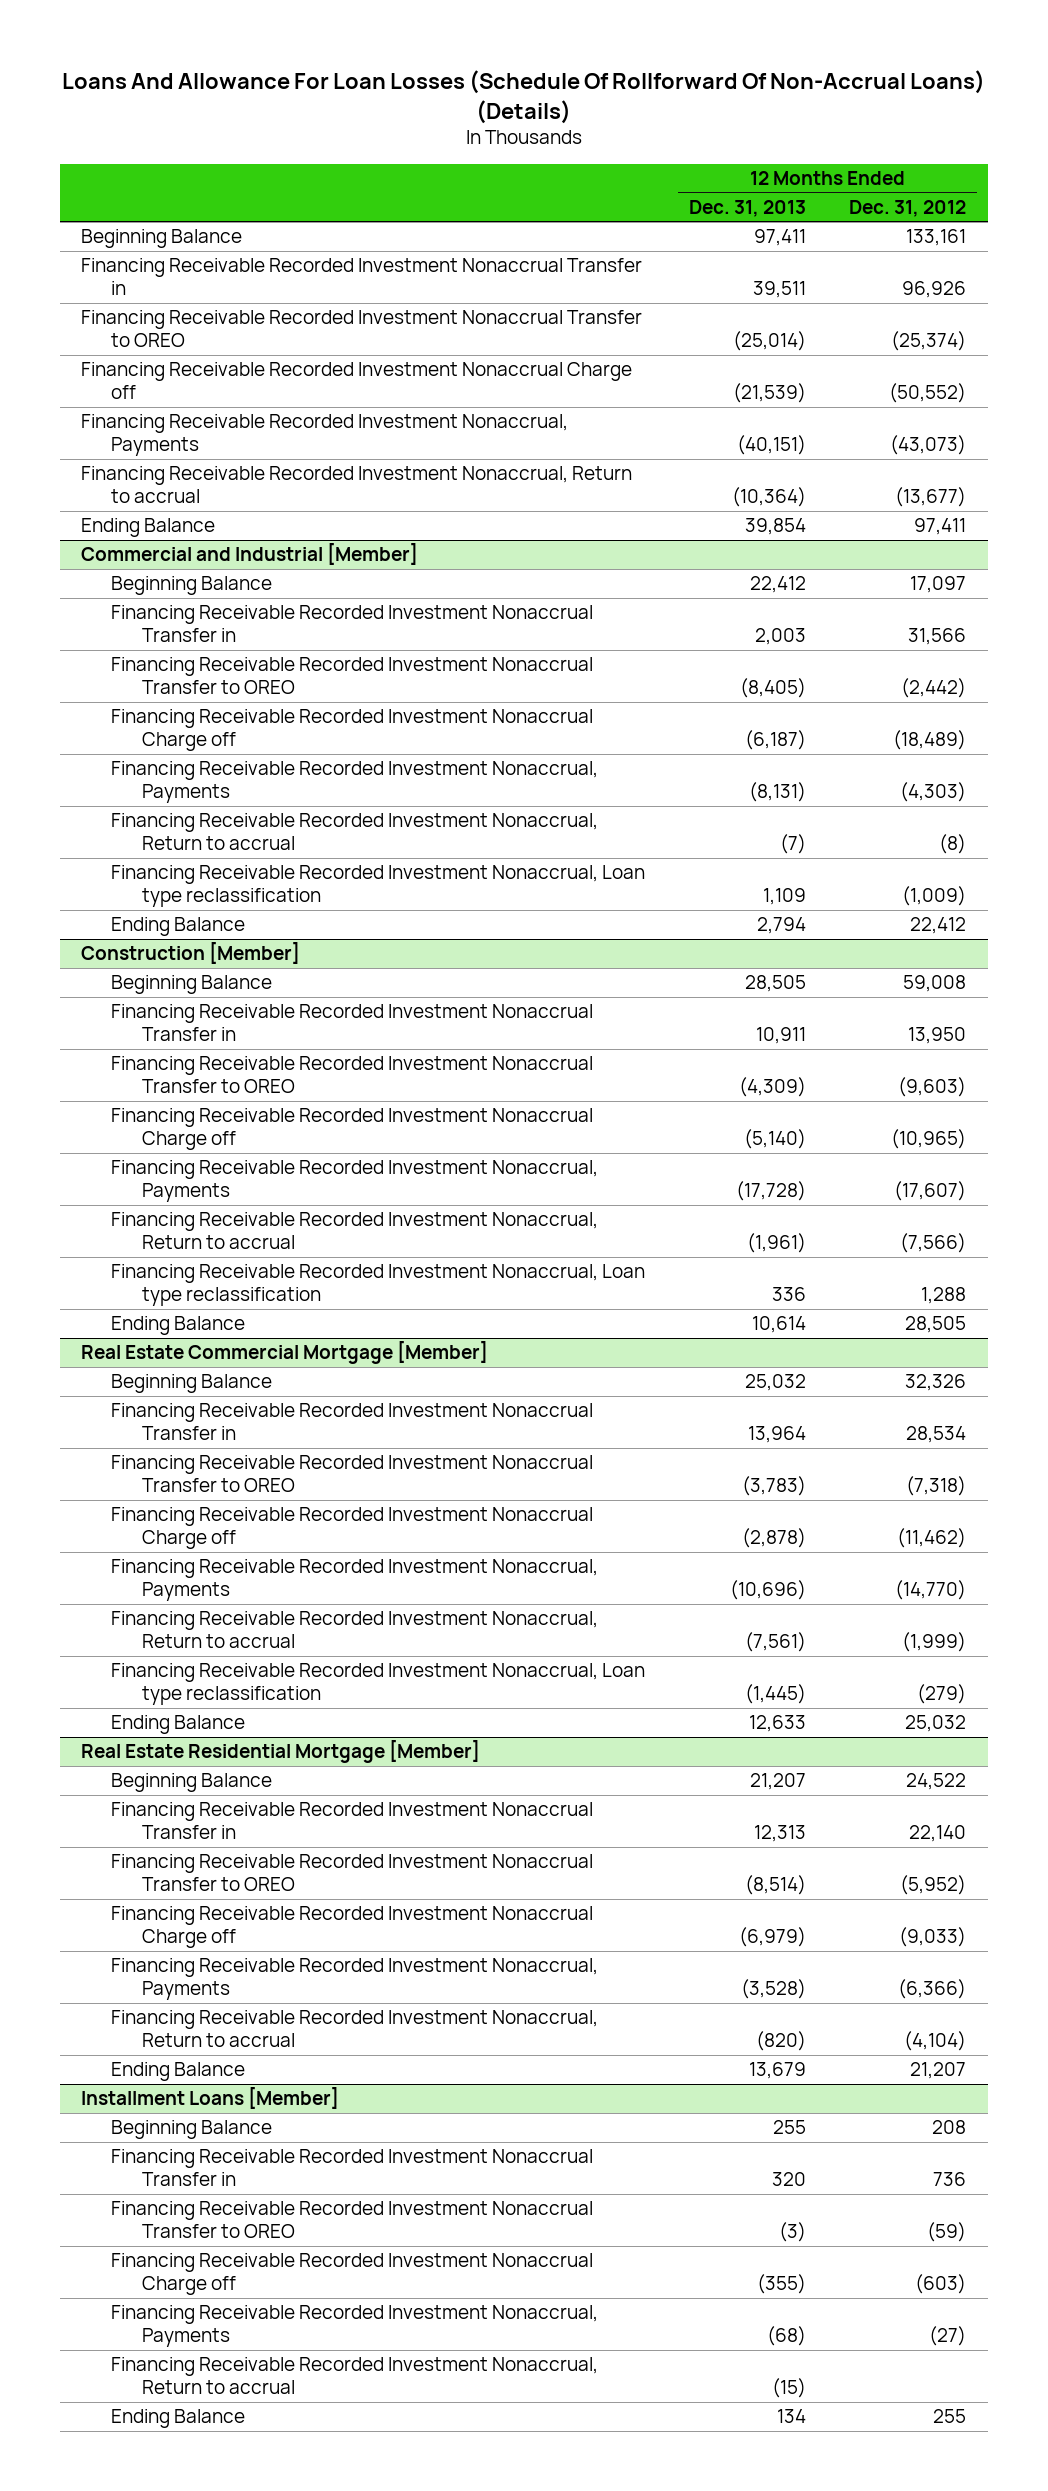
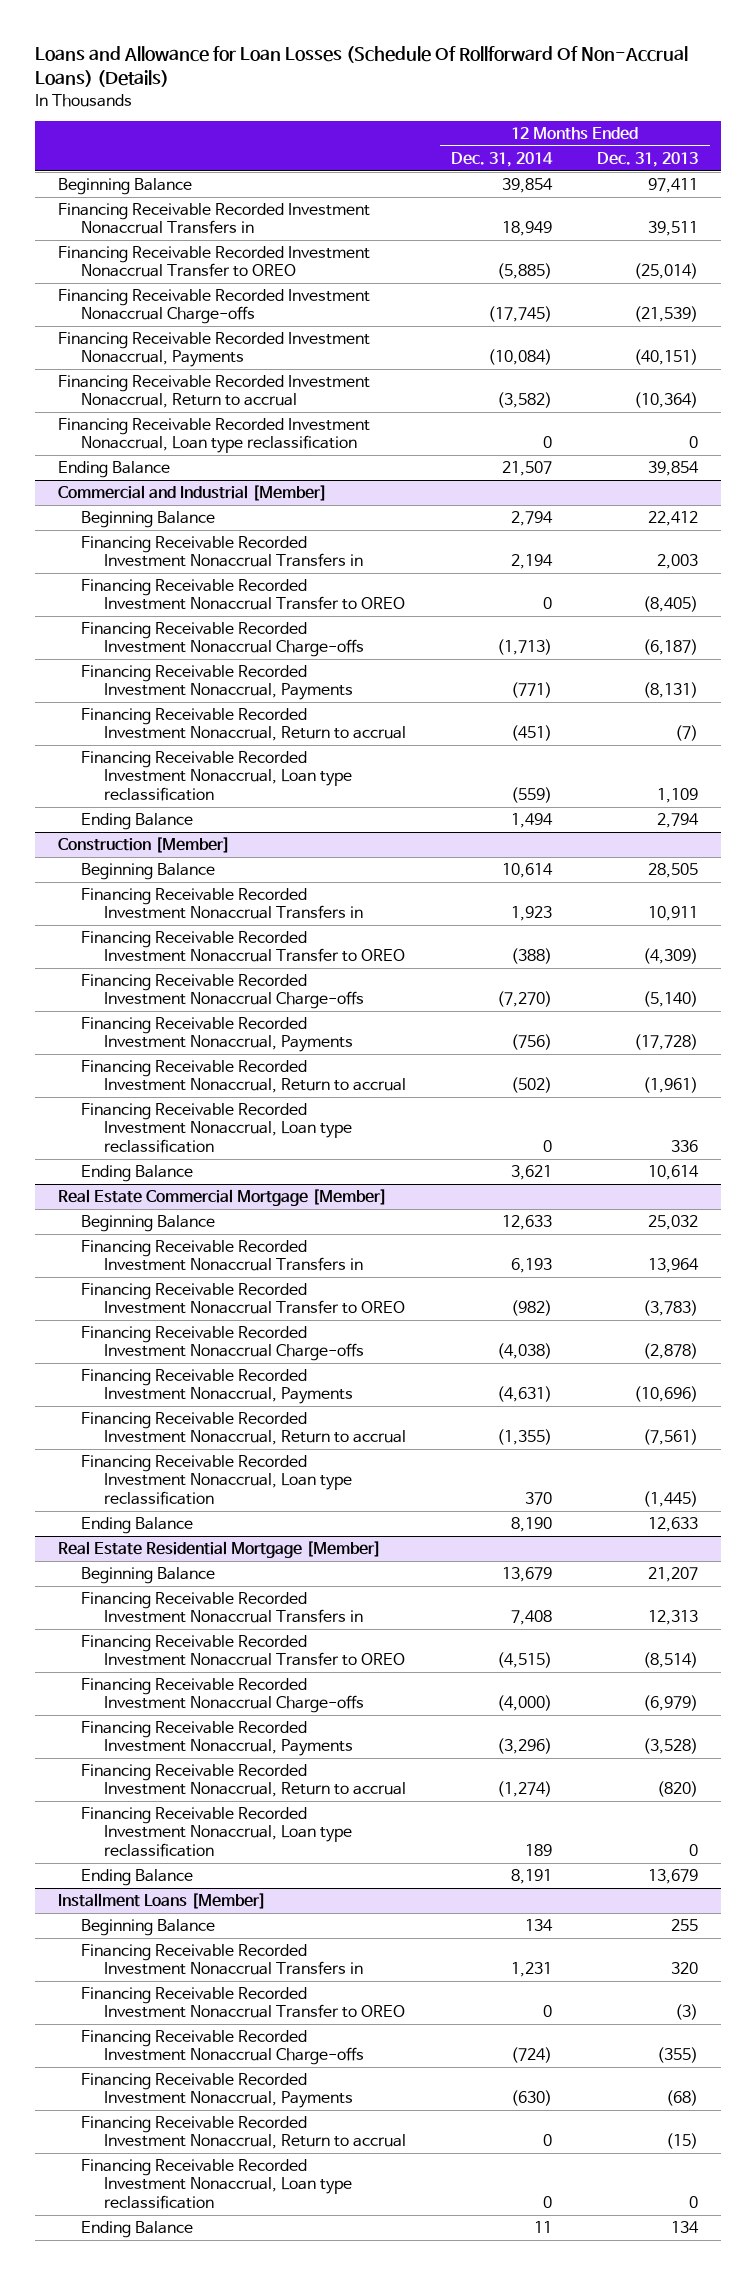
[61,70,985,124] Loans And Allowance For Loan Losses (Schedule Of Rollforward Of Non-Accrual Loans) (Details) -> [35,45,689,88] Loans and Allowance for Loan Losses (Schedule Of Rollforward Of Non-Accrual Loans) (Details)
[849,199,967,217] Dec. 31, 2012 -> none
none -> [451,151,554,167] Dec. 31, 2014
[81,258,643,296] Financing Receivable Recorded Investment Nonaccrual Transfer in -> [57,202,370,235] Financing Receivable Recorded Investment Nonaccrual Transfers in
[81,362,633,400] Financing Receivable Recorded Investment Nonaccrual Charge off -> [57,288,370,325] Financing Receivable Recorded Investment Nonaccrual Charge-offs
none -> [57,417,370,454] Financing Receivable Recorded Investment Nonaccrual, Loan type reclassification
[111,605,594,643] Financing Receivable Recorded Investment Nonaccrual Transfer in -> [81,535,364,568] Financing Receivable Recorded Investment Nonaccrual Transfers in
[111,709,594,752] Financing Receivable Recorded Investment Nonaccrual Charge off -> [81,621,365,658] Financing Receivable Recorded Investment Nonaccrual Charge-offs
[111,1004,594,1042] Financing Receivable Recorded Investment Nonaccrual Transfer in -> [81,887,364,920] Financing Receivable Recorded Investment Nonaccrual Transfers in
[111,1108,594,1151] Financing Receivable Recorded Investment Nonaccrual Charge off -> [81,973,365,1010] Financing Receivable Recorded Investment Nonaccrual Charge-offs
[111,1403,594,1441] Financing Receivable Recorded Investment Nonaccrual Transfer in -> [81,1239,364,1272] Financing Receivable Recorded Investment Nonaccrual Transfers in
[111,1507,594,1550] Financing Receivable Recorded Investment Nonaccrual Charge off -> [81,1325,365,1362] Financing Receivable Recorded Investment Nonaccrual Charge-offs
[111,1802,594,1840] Financing Receivable Recorded Investment Nonaccrual Transfer in -> [81,1591,364,1624] Financing Receivable Recorded Investment Nonaccrual Transfers in
[111,1906,594,1949] Financing Receivable Recorded Investment Nonaccrual Charge off -> [81,1677,365,1714] Financing Receivable Recorded Investment Nonaccrual Charge-offs
none -> [81,1806,353,1857] Financing Receivable Recorded Investment Nonaccrual, Loan type reclassification
[111,2149,594,2187] Financing Receivable Recorded Investment Nonaccrual Transfer in -> [81,1943,364,1976] Financing Receivable Recorded Investment Nonaccrual Transfers in
[111,2253,594,2296] Financing Receivable Recorded Investment Nonaccrual Charge off -> [81,2029,365,2066] Financing Receivable Recorded Investment Nonaccrual Charge-offs
none -> [81,2158,353,2209] Financing Receivable Recorded Investment Nonaccrual, Loan type reclassification

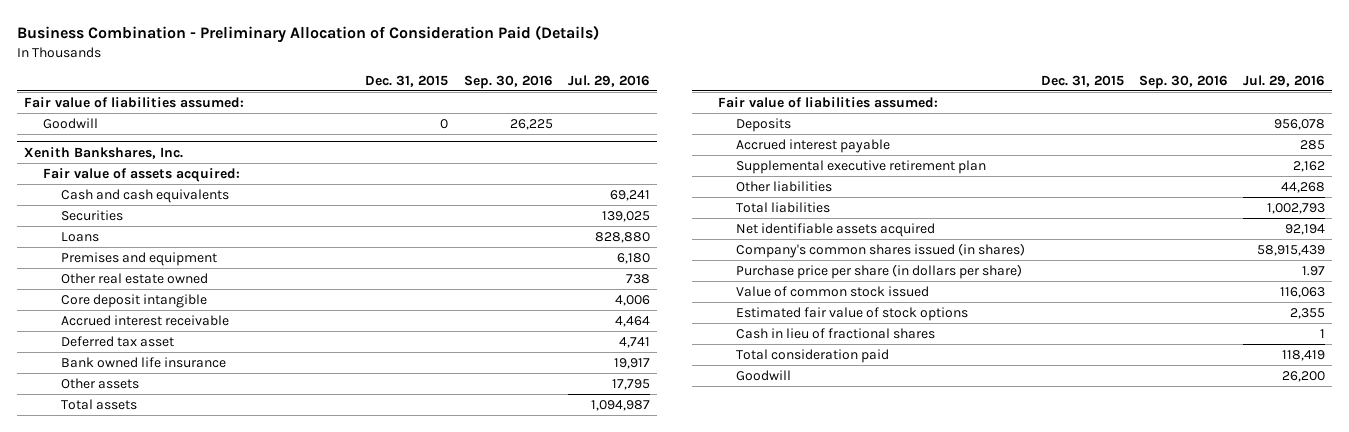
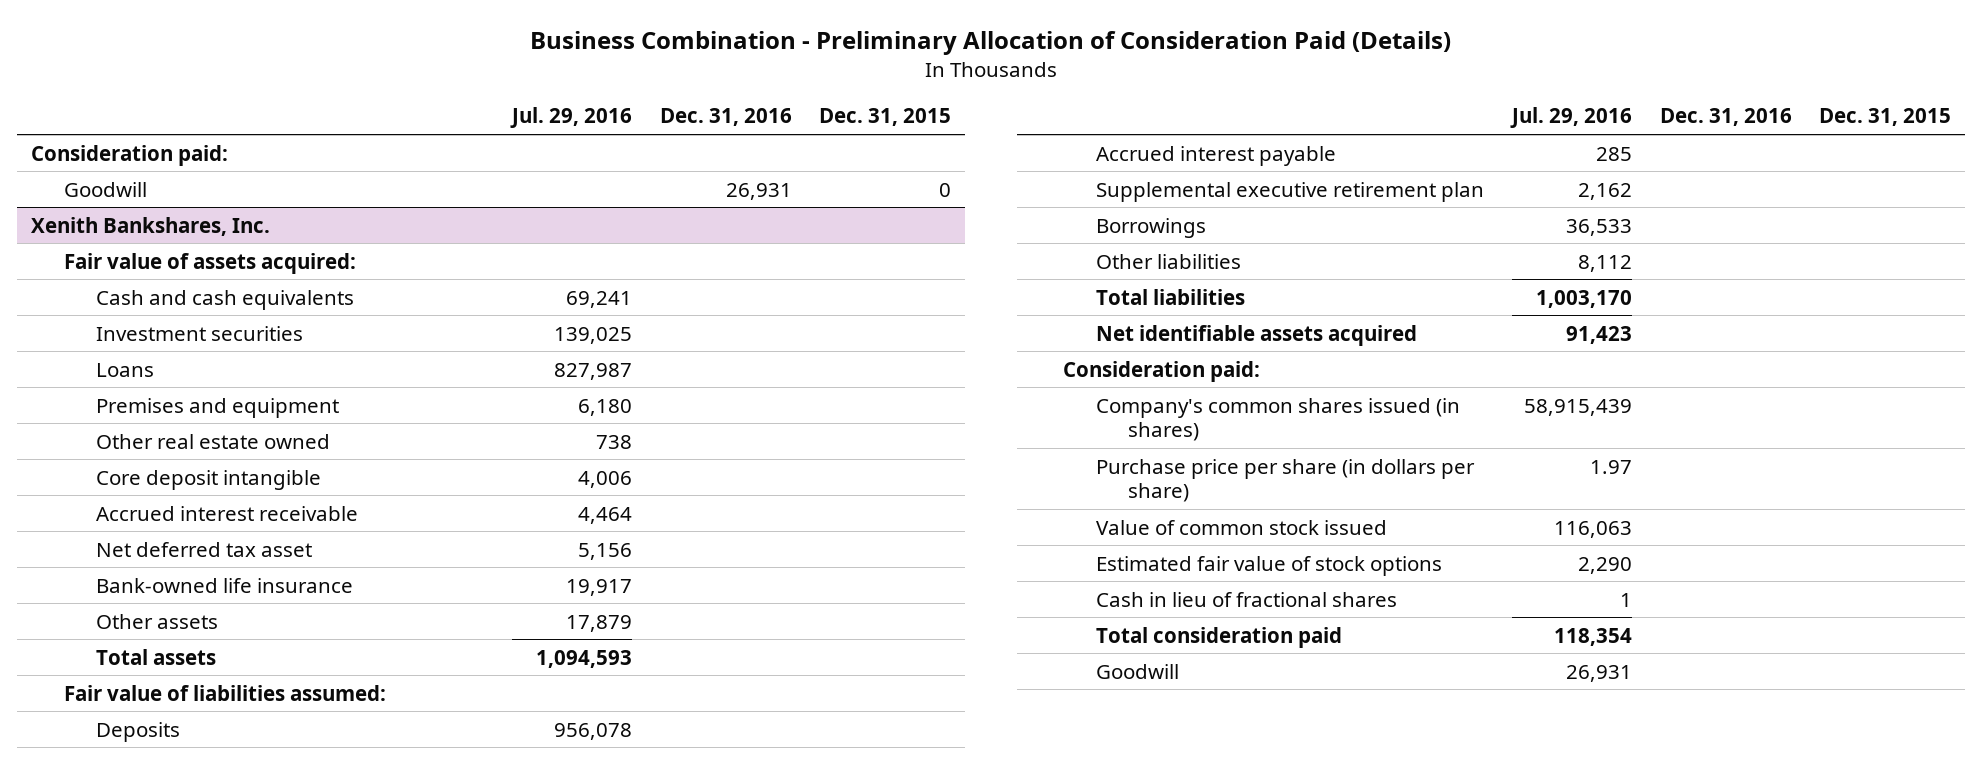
[463,74,553,89] Sep. 30, 2016 -> none
none -> [659,108,792,127] Dec. 31, 2016
[24,96,245,108] Fair value of liabilities assumed: -> none
none -> [31,144,229,166] Consideration paid:
[61,209,124,221] Securities -> [95,325,303,341] Investment securities
[594,231,650,243] 828,880 -> [553,362,632,380] 827,987
[61,335,175,347] Deferred tax asset -> [95,541,312,557] Net deferred tax asset
[618,336,650,348] 4,741 -> [577,542,632,560] 5,156
[61,356,227,368] Bank owned life insurance -> [95,577,353,593] Bank-owned life insurance
[611,378,650,390] 17,795 -> [565,614,632,632] 17,879
[590,399,650,411] 1,094,987 -> [535,649,632,668] 1,094,593
none -> [1095,217,1206,238] Borrowings
[1280,181,1325,193] 44,268 -> [1577,254,1632,272] 8,112
[1266,202,1325,214] 1,002,793 -> [1535,289,1632,308] 1,003,170
[1284,223,1325,235] 92,194 -> [1565,325,1632,344] 91,423
none -> [1063,360,1261,382] Consideration paid:
[1289,307,1325,319] 2,355 -> [1577,556,1632,574] 2,290
[1281,349,1325,361] 118,419 -> [1553,627,1632,646] 118,354
[1281,370,1325,382] 26,200 -> [1565,664,1632,682] 26,931

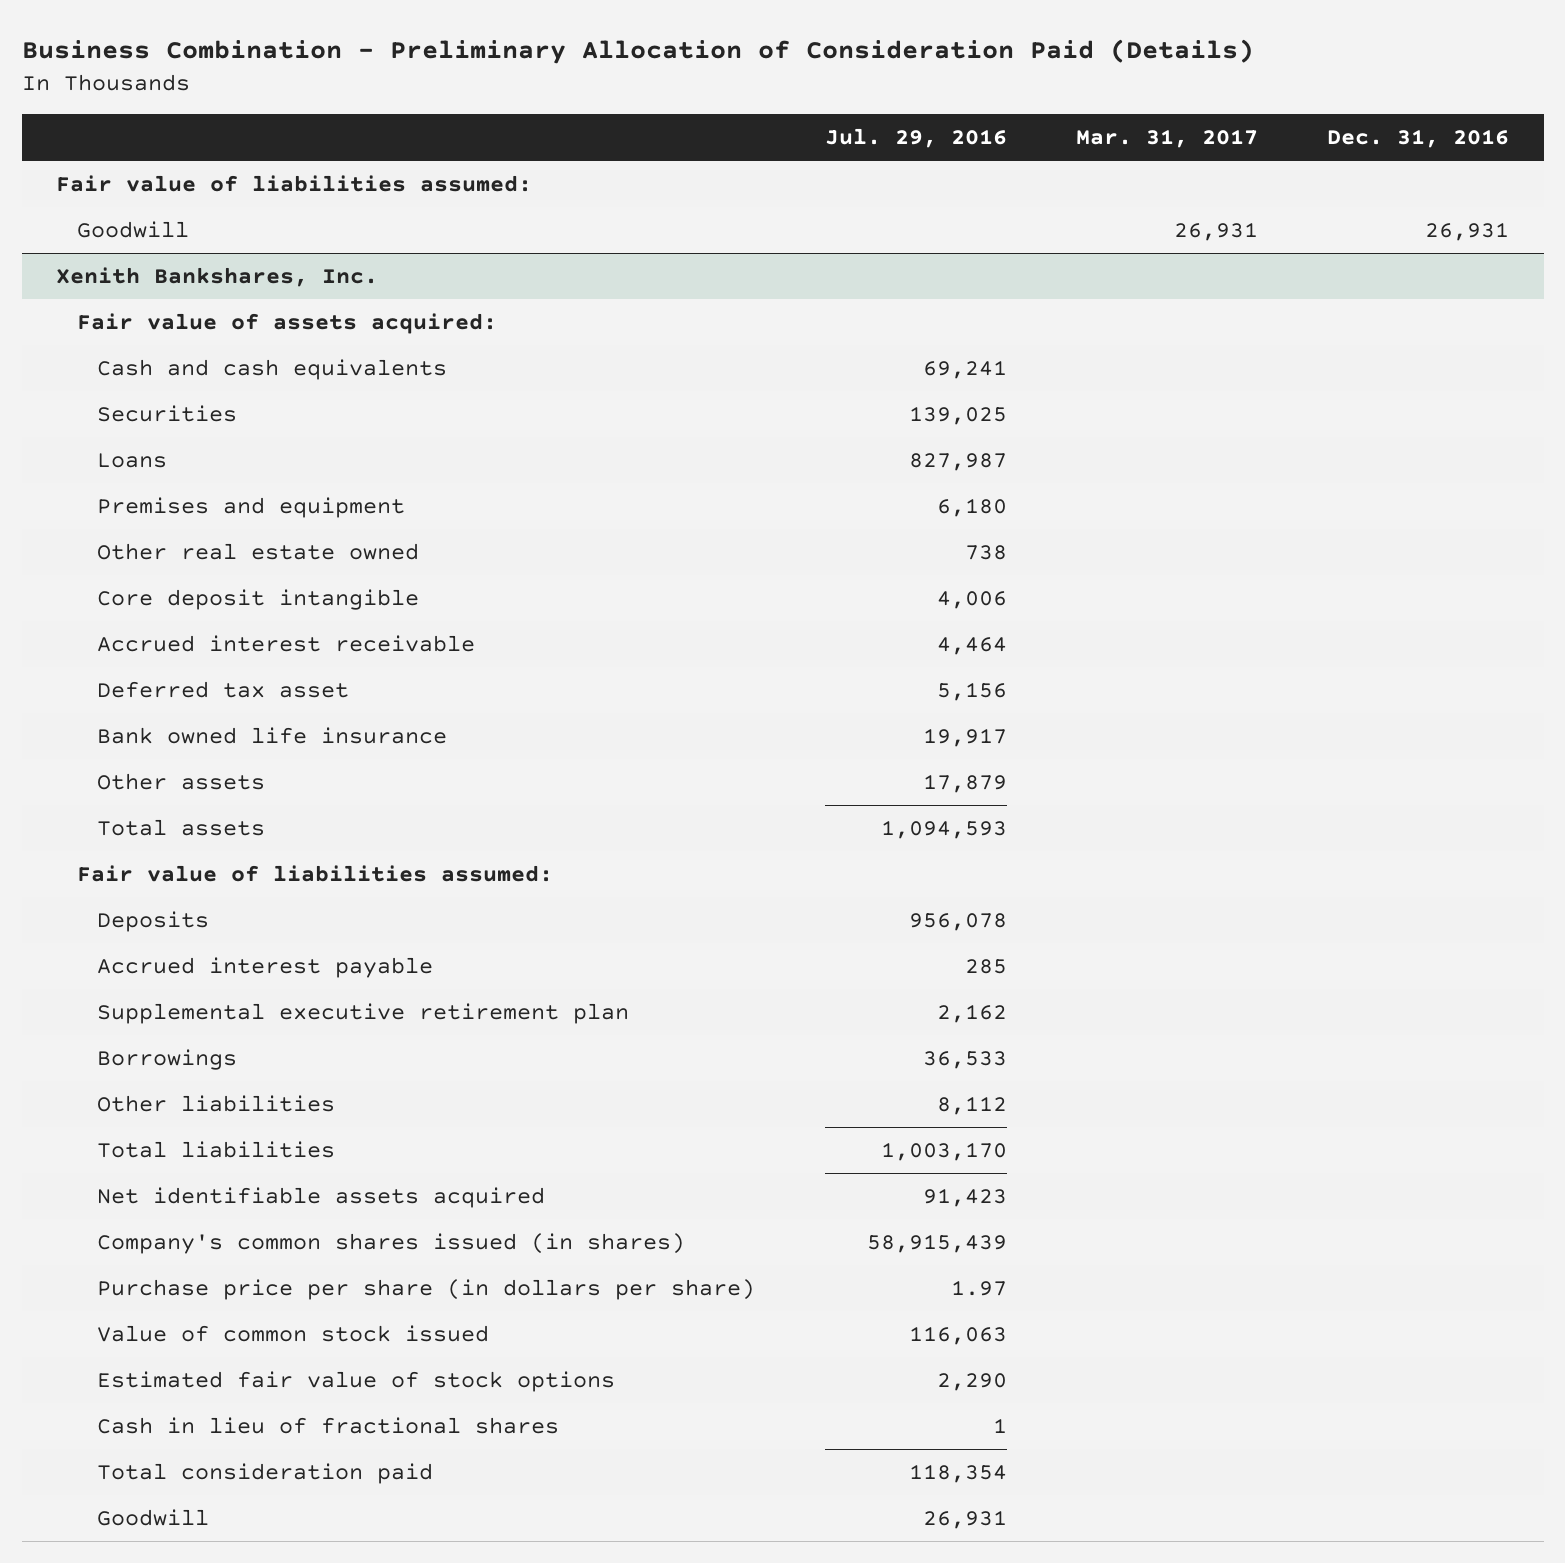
[819,108,952,127] Dec. 31, 2015 -> none
none -> [1075,128,1258,148] Mar. 31, 2017
[31,144,229,166] Consideration paid: -> none
none -> [56,175,533,193] Fair value of liabilities assumed:
[95,325,303,341] Investment securities -> [97,405,238,423] Securities
[95,541,312,557] Net deferred tax asset -> [97,681,350,699] Deferred tax asset
[95,577,353,593] Bank-owned life insurance -> [97,727,448,745] Bank owned life insurance
[1063,360,1261,382] Consideration paid: -> none

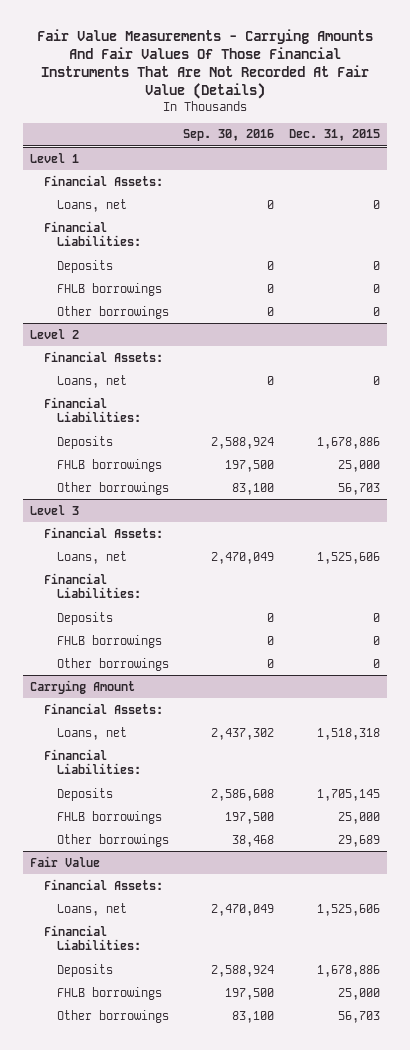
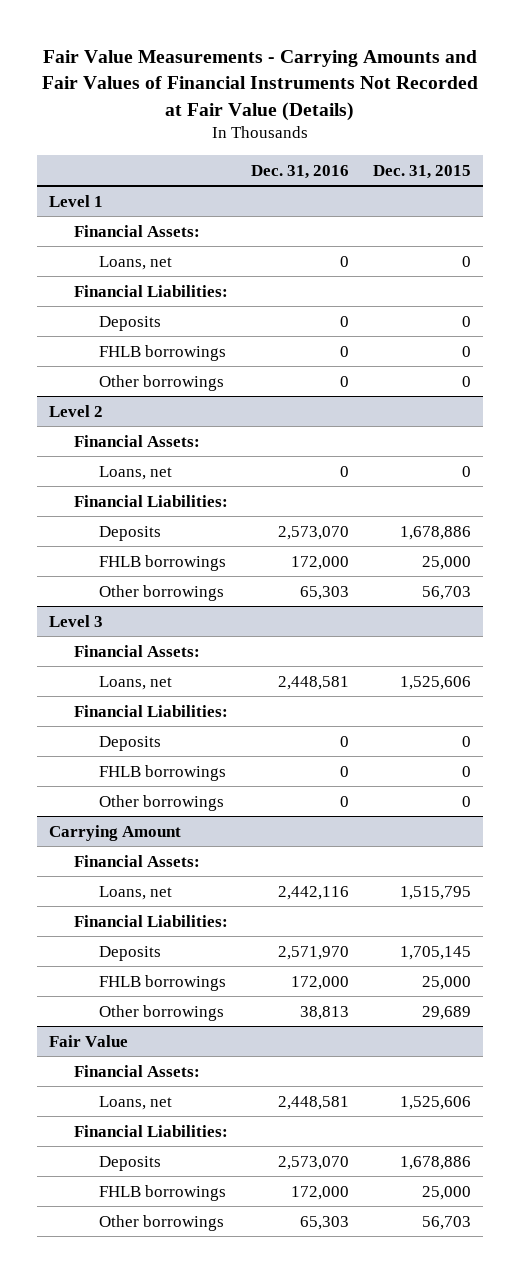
[37,29,374,100] Fair Value Measurements - Carrying Amounts And Fair Values Of Those Financial Instruments That Are Not Recorded At Fair Value (Details) -> [41,50,478,121] Fair Value Measurements - Carrying Amounts and Fair Values of Financial Instruments Not Recorded at Fair Value (Details)
[183,129,275,142] Sep. 30, 2016 -> none
none -> [251,164,350,179] Dec. 31, 2016
[316,727,380,740] 1,518,318 -> [399,885,471,900] 1,515,795

